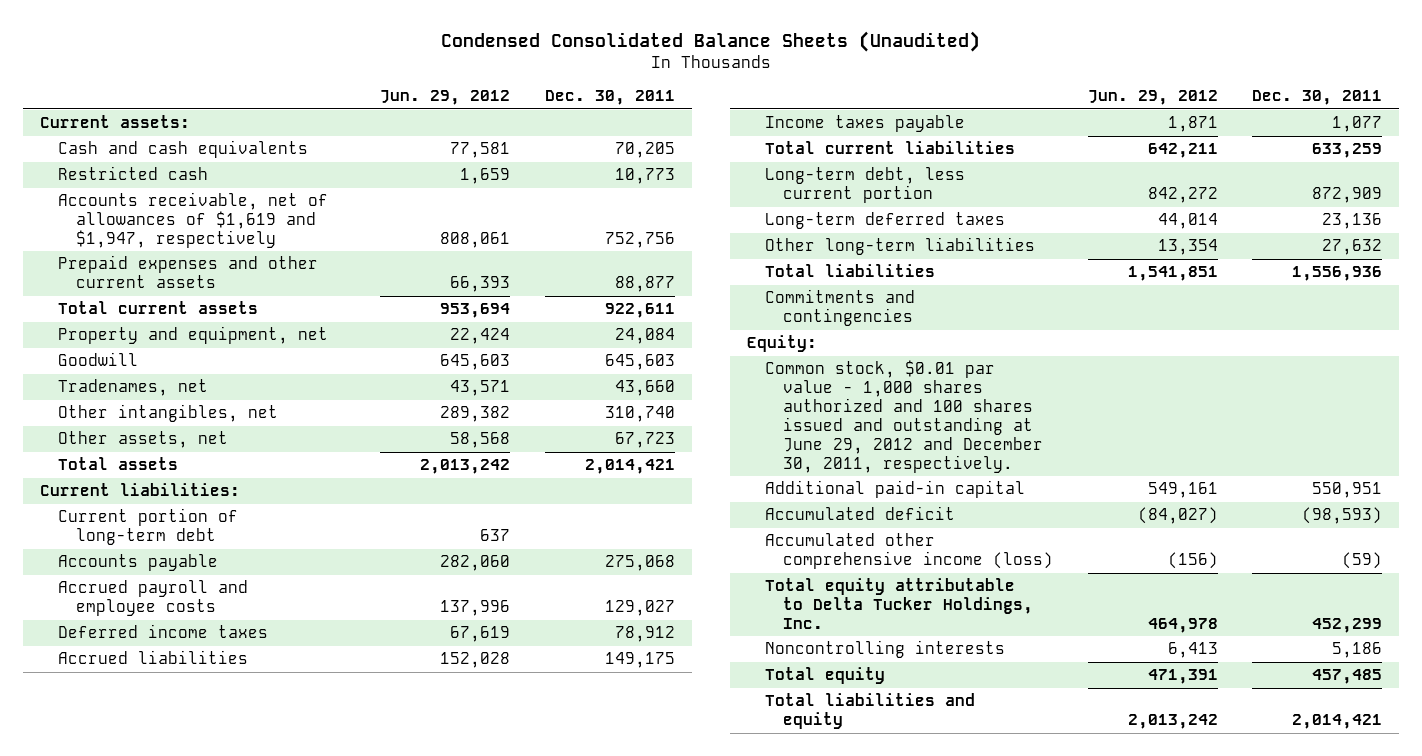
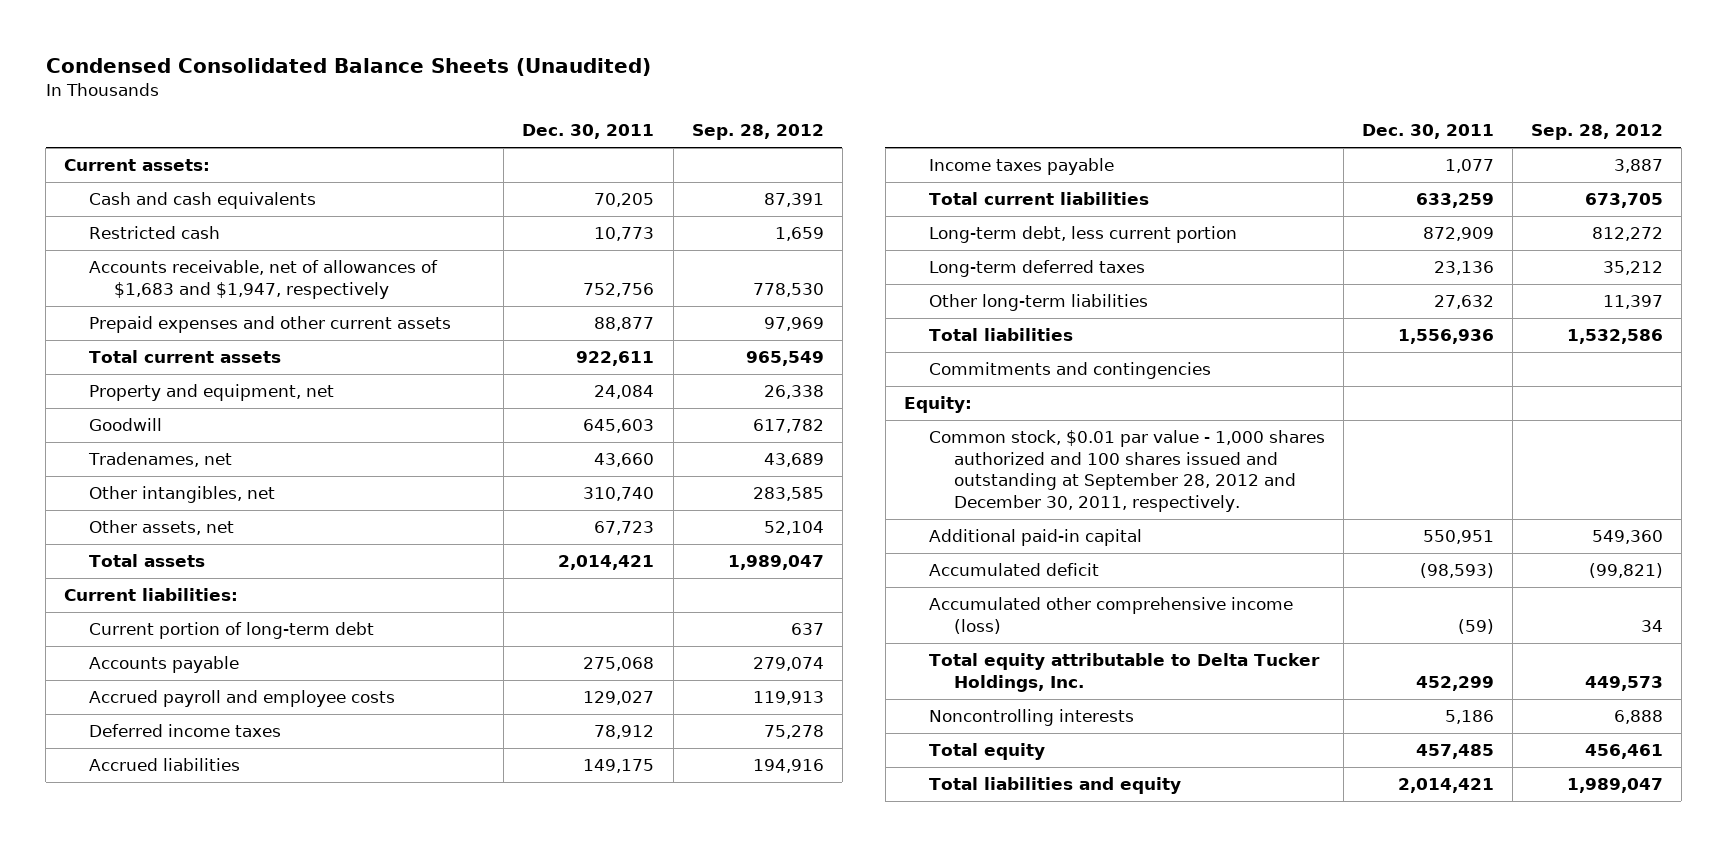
[380,90,511,106] Jun. 29, 2012 -> none
none -> [691,124,824,141] Sep. 28, 2012
[58,192,329,249] Accounts receivable, net of allowances of $1,619 and $1,947, respectively -> [89,260,439,299] Accounts receivable, net of allowances of $1,683 and $1,947, respectively
[765,360,1044,473] Common stock, $0.01 par value - 1,000 shares authorized and 100 shares issued and outstanding at June 29, 2012 and December 30, 2011, respectively. -> [928,430,1325,513] Common stock, $0.01 par value - 1,000 shares authorized and 100 shares issued and outstanding at September 28, 2012 and December 30, 2011, respectively.

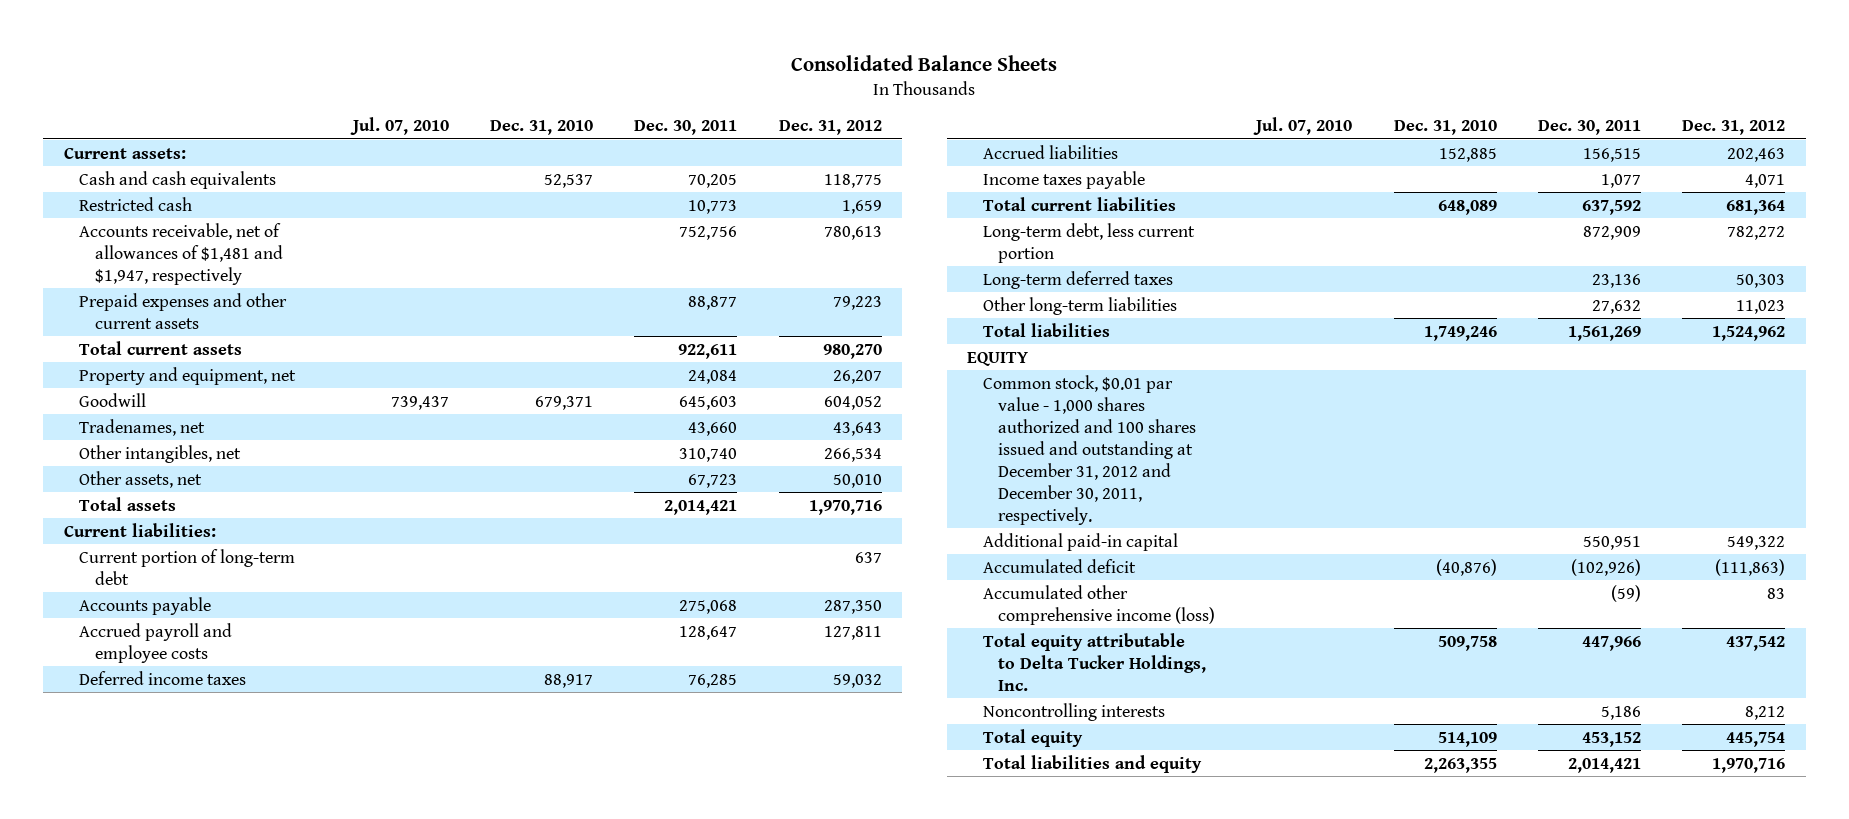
[45,57,651,76] Condensed Consolidated Balance Sheets (Unaudited) -> [791,54,1058,71] Consolidated Balance Sheets
[691,124,824,141] Sep. 28, 2012 -> none
none -> [349,117,449,136] Jul. 07, 2010
none -> [490,120,594,136] Dec. 31, 2010
none -> [778,120,882,136] Dec. 31, 2012
[89,260,439,299] Accounts receivable, net of allowances of $1,683 and $1,947, respectively -> [79,222,283,285] Accounts receivable, net of allowances of $1,481 and $1,947, respectively
[583,691,655,706] 129,027 -> [679,625,738,640] 128,647
[594,725,655,740] 78,912 -> [688,673,738,688] 76,285
[583,759,655,774] 149,175 -> [1582,147,1641,162] 156,515
[1415,193,1494,209] 633,259 -> [1581,199,1641,215] 637,592
[928,362,1211,380] Commitments and contingencies -> none
[1397,329,1494,345] 1,556,936 -> [1567,325,1641,341] 1,561,269
[903,396,972,414] Equity: -> [967,351,1029,366] EQUITY
[928,430,1325,513] Common stock, $0.01 par value - 1,000 shares authorized and 100 shares issued and outstanding at September 28, 2012 and December 30, 2011, respectively. -> [982,374,1197,525] Common stock, $0.01 par value - 1,000 shares authorized and 100 shares issued and outstanding at December 31, 2012 and December 30, 2011, respectively.
[1419,563,1494,579] (98,593) -> [1570,558,1641,576] (102,926)
[1415,675,1494,691] 452,299 -> [1581,635,1641,651] 447,966
[1415,744,1494,760] 457,485 -> [1581,731,1641,747] 453,152

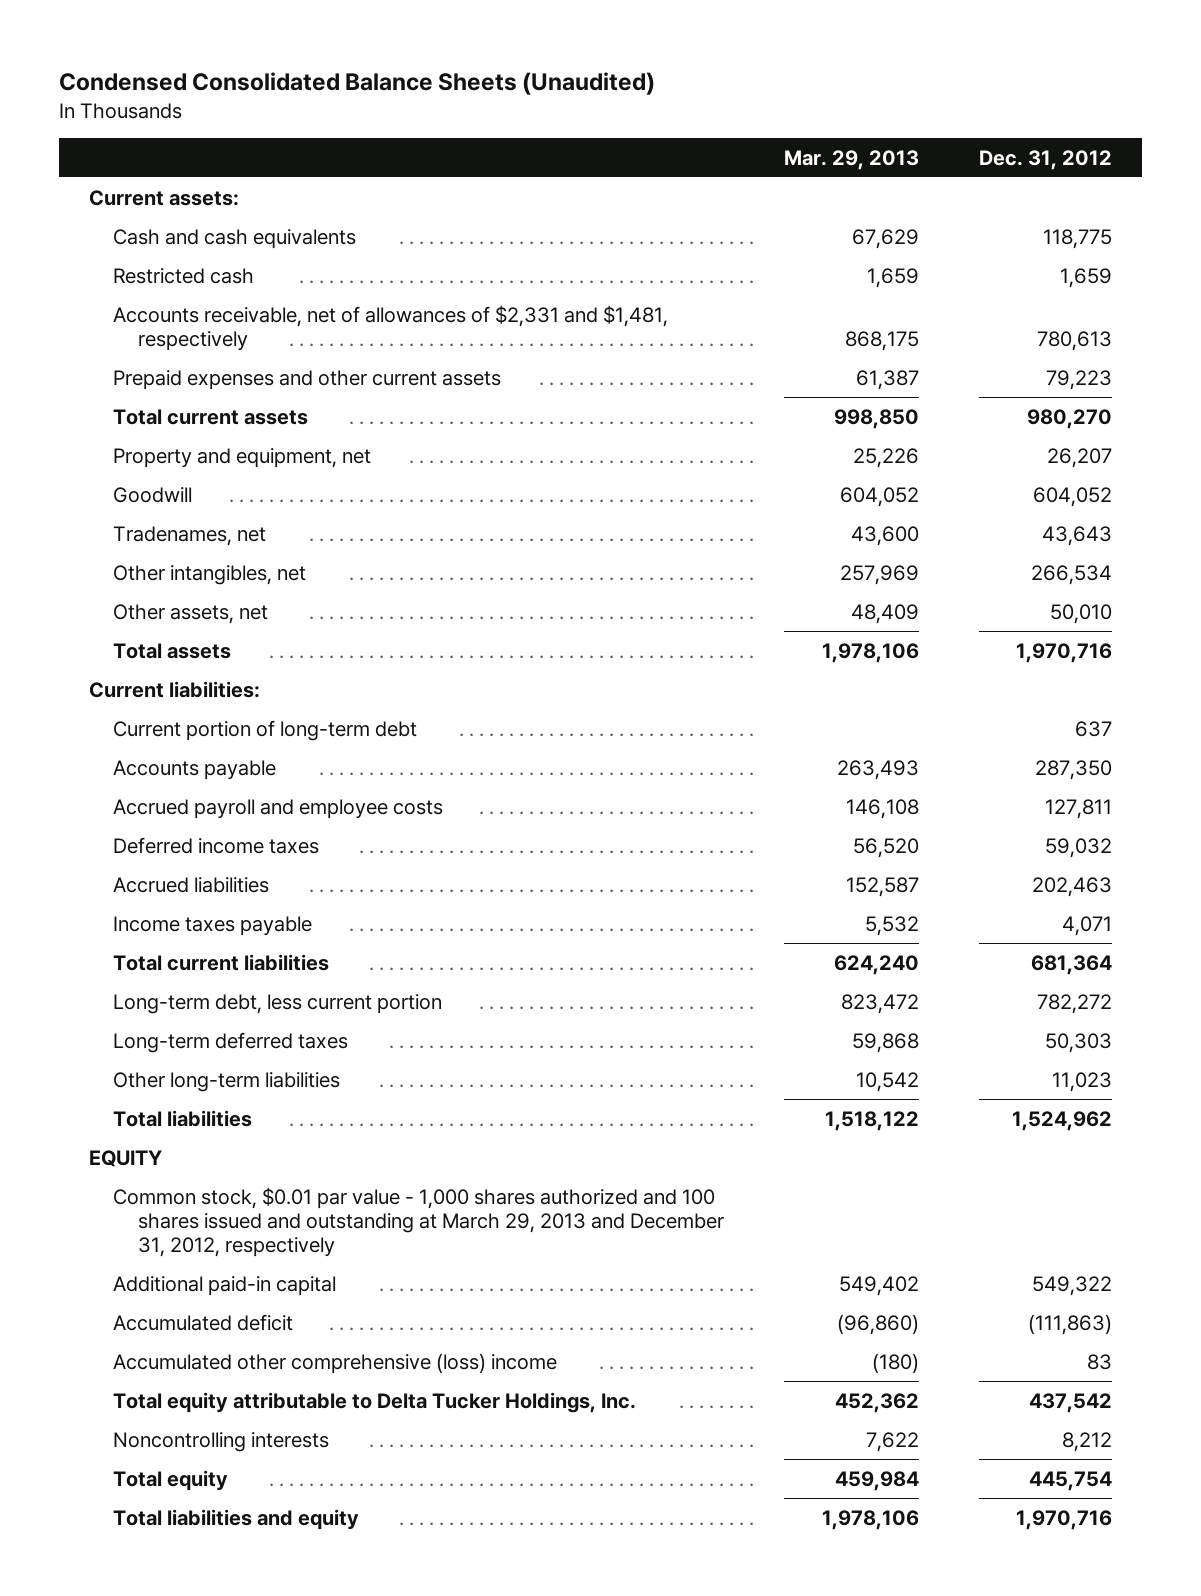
[791,54,1058,71] Consolidated Balance Sheets -> [58,72,655,96] Condensed Consolidated Balance Sheets (Unaudited)
[349,117,449,136] Jul. 07, 2010 -> none
[490,120,594,136] Dec. 31, 2010 -> none
[634,120,738,136] Dec. 30, 2011 -> none
none -> [784,149,920,170] Mar. 29, 2013
[79,222,283,285] Accounts receivable, net of allowances of $1,481 and $1,947, respectively -> [113,304,669,351] Accounts receivable, net of allowances of $2,331 and $1,481, respectively
[982,374,1197,525] Common stock, $0.01 par value - 1,000 shares authorized and 100 shares issued and outstanding at December 31, 2012 and December 30, 2011, respectively. -> [113,1186,725,1258] Common stock, $0.01 par value - 1,000 shares authorized and 100 shares issued and outstanding at March 29, 2013 and December 31, 2012, respectively
[982,584,1216,625] Accumulated other comprehensive income (loss) -> [113,1352,558,1374] Accumulated other comprehensive (loss) income

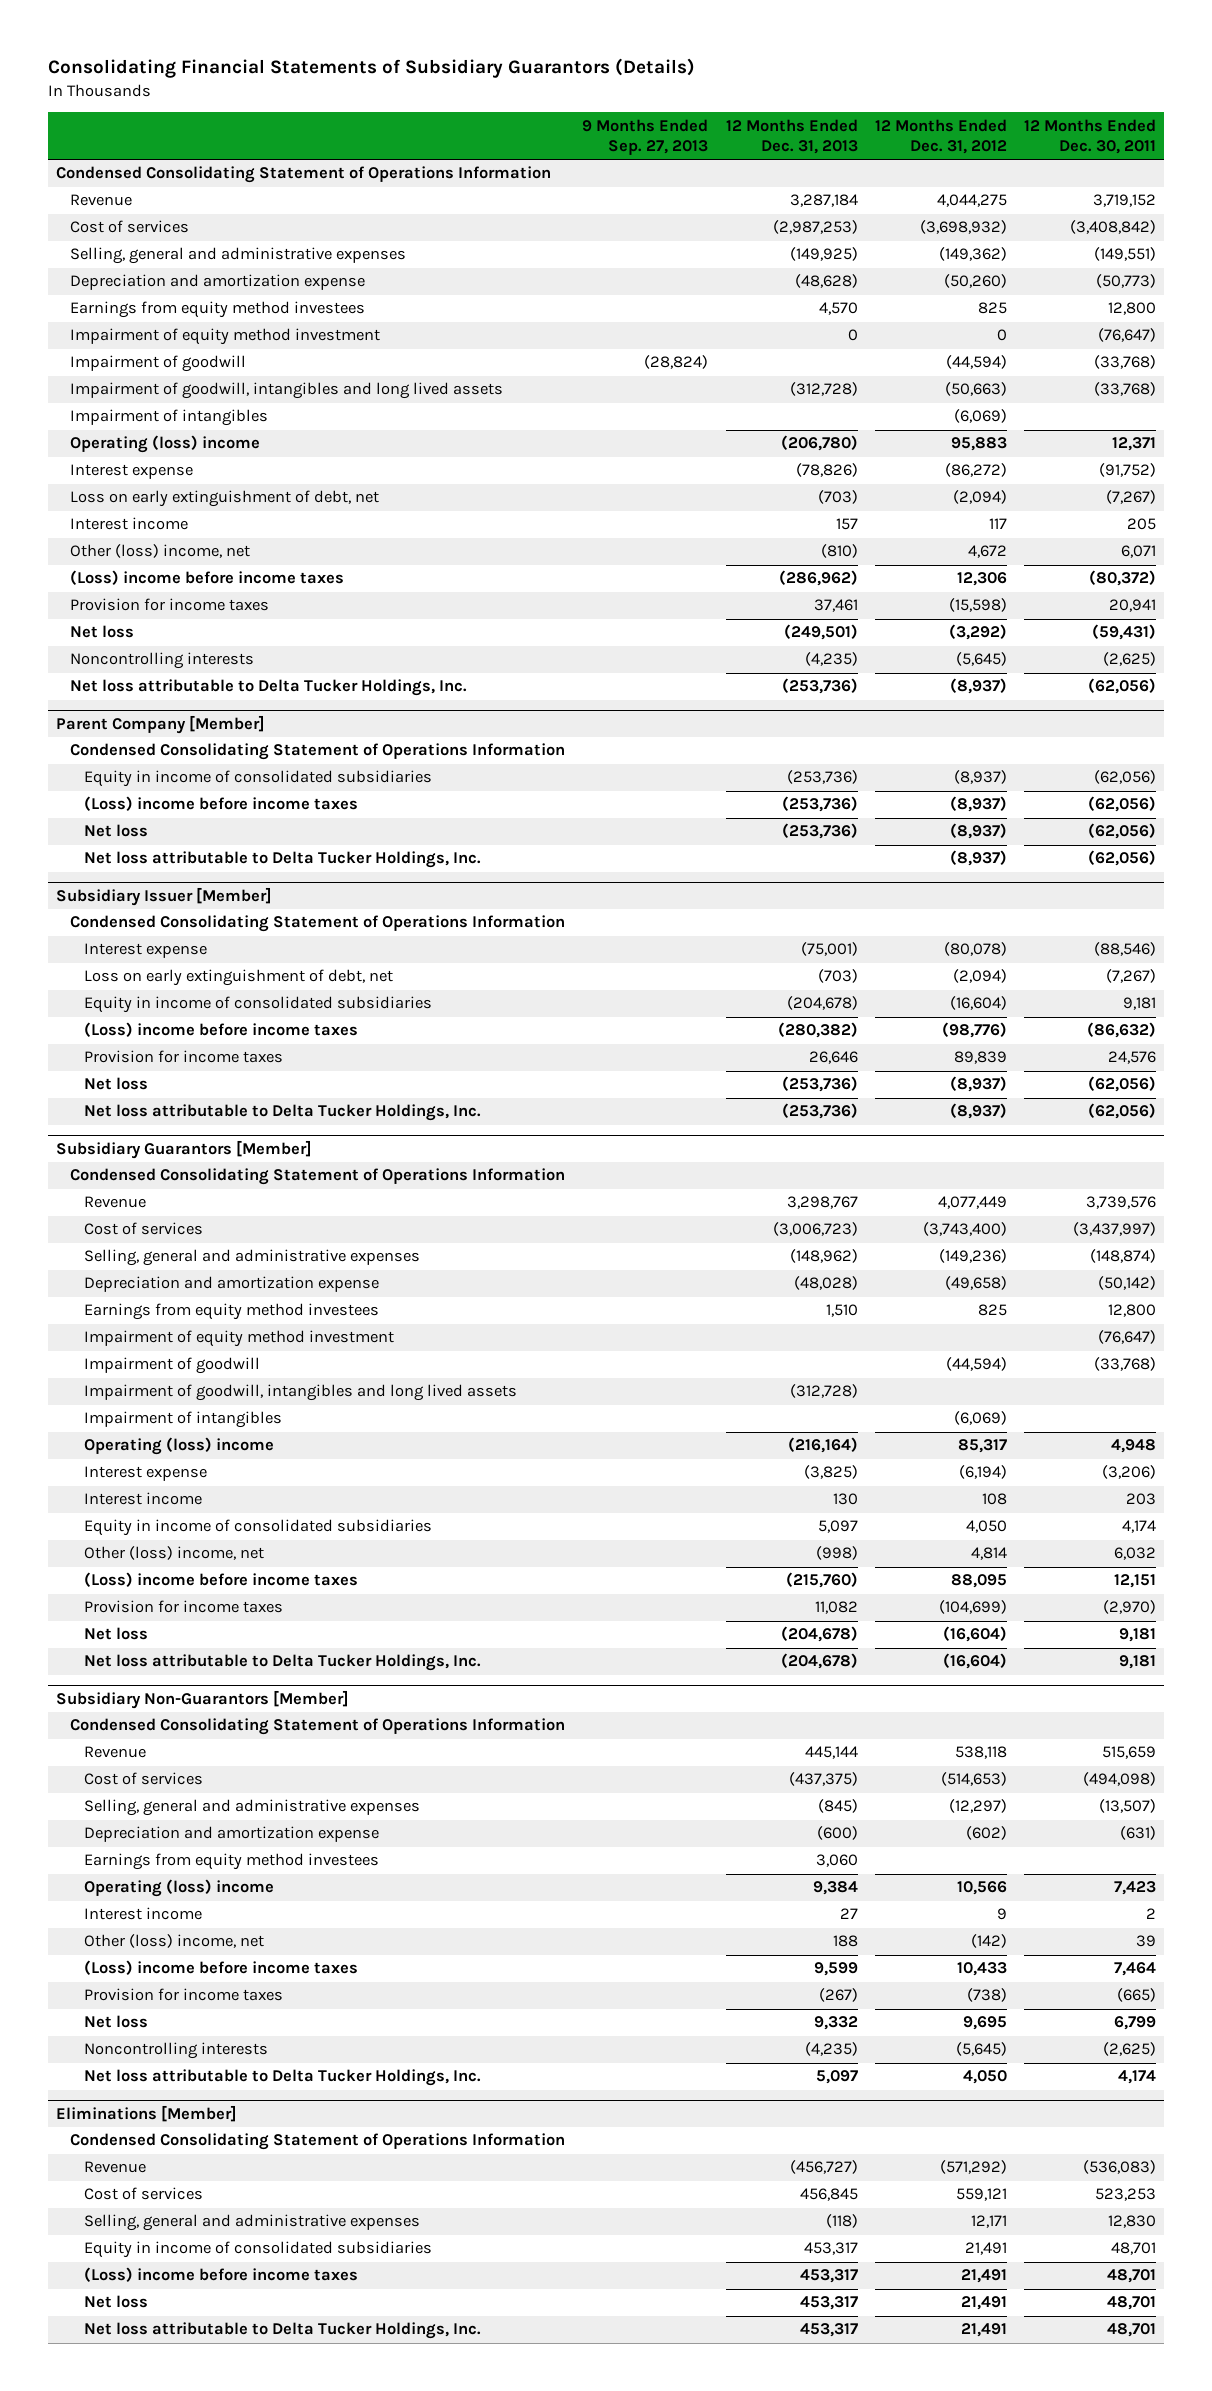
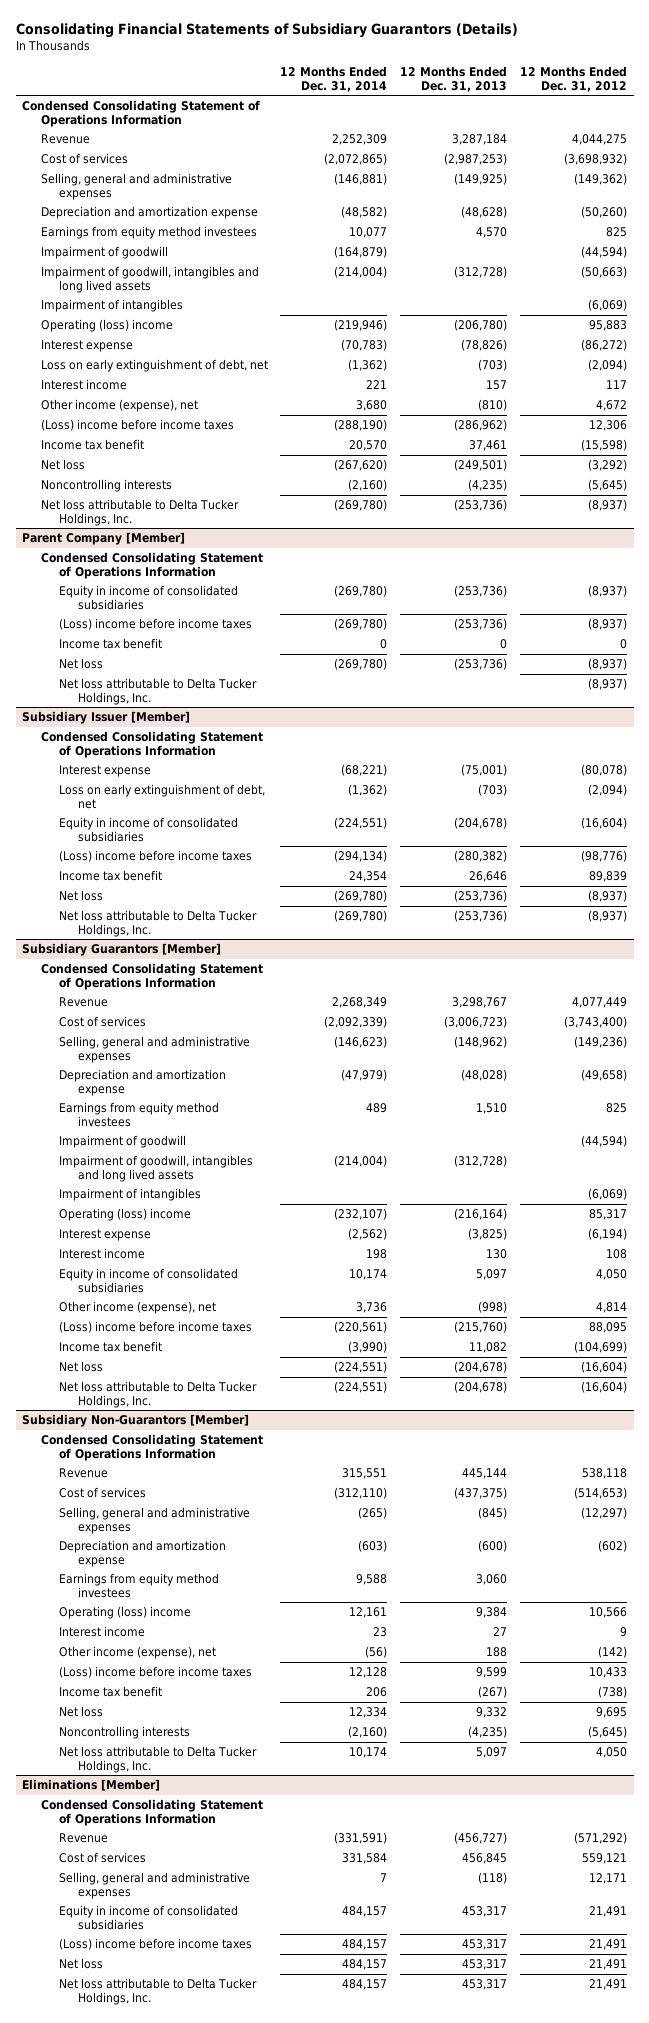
[582,118,709,156] 9 Months Ended Sep. 27, 2013 -> none
[1023,118,1156,155] 12 Months Ended Dec. 30, 2011 -> none
none -> [280,66,388,92] 12 Months Ended Dec. 31, 2014
[70,328,381,346] Impairment of equity method investment -> none
[70,544,251,559] Other (loss) income, net -> [40,399,198,413] Other income (expense), net
[70,598,270,612] Provision for income taxes -> [40,439,144,451] Income tax benefit
none -> [59,638,163,650] Income tax benefit
[84,1050,284,1064] Provision for income taxes -> [59,870,163,882] Income tax benefit
[84,1330,395,1348] Impairment of equity method investment -> none
[84,1546,265,1561] Other (loss) income, net -> [59,1301,217,1315] Other income (expense), net
[84,1600,284,1614] Provision for income taxes -> [59,1341,163,1353] Income tax benefit
[84,1934,265,1949] Other (loss) income, net -> [59,1646,217,1660] Other income (expense), net
[84,1988,284,2002] Provision for income taxes -> [59,1686,163,1698] Income tax benefit

